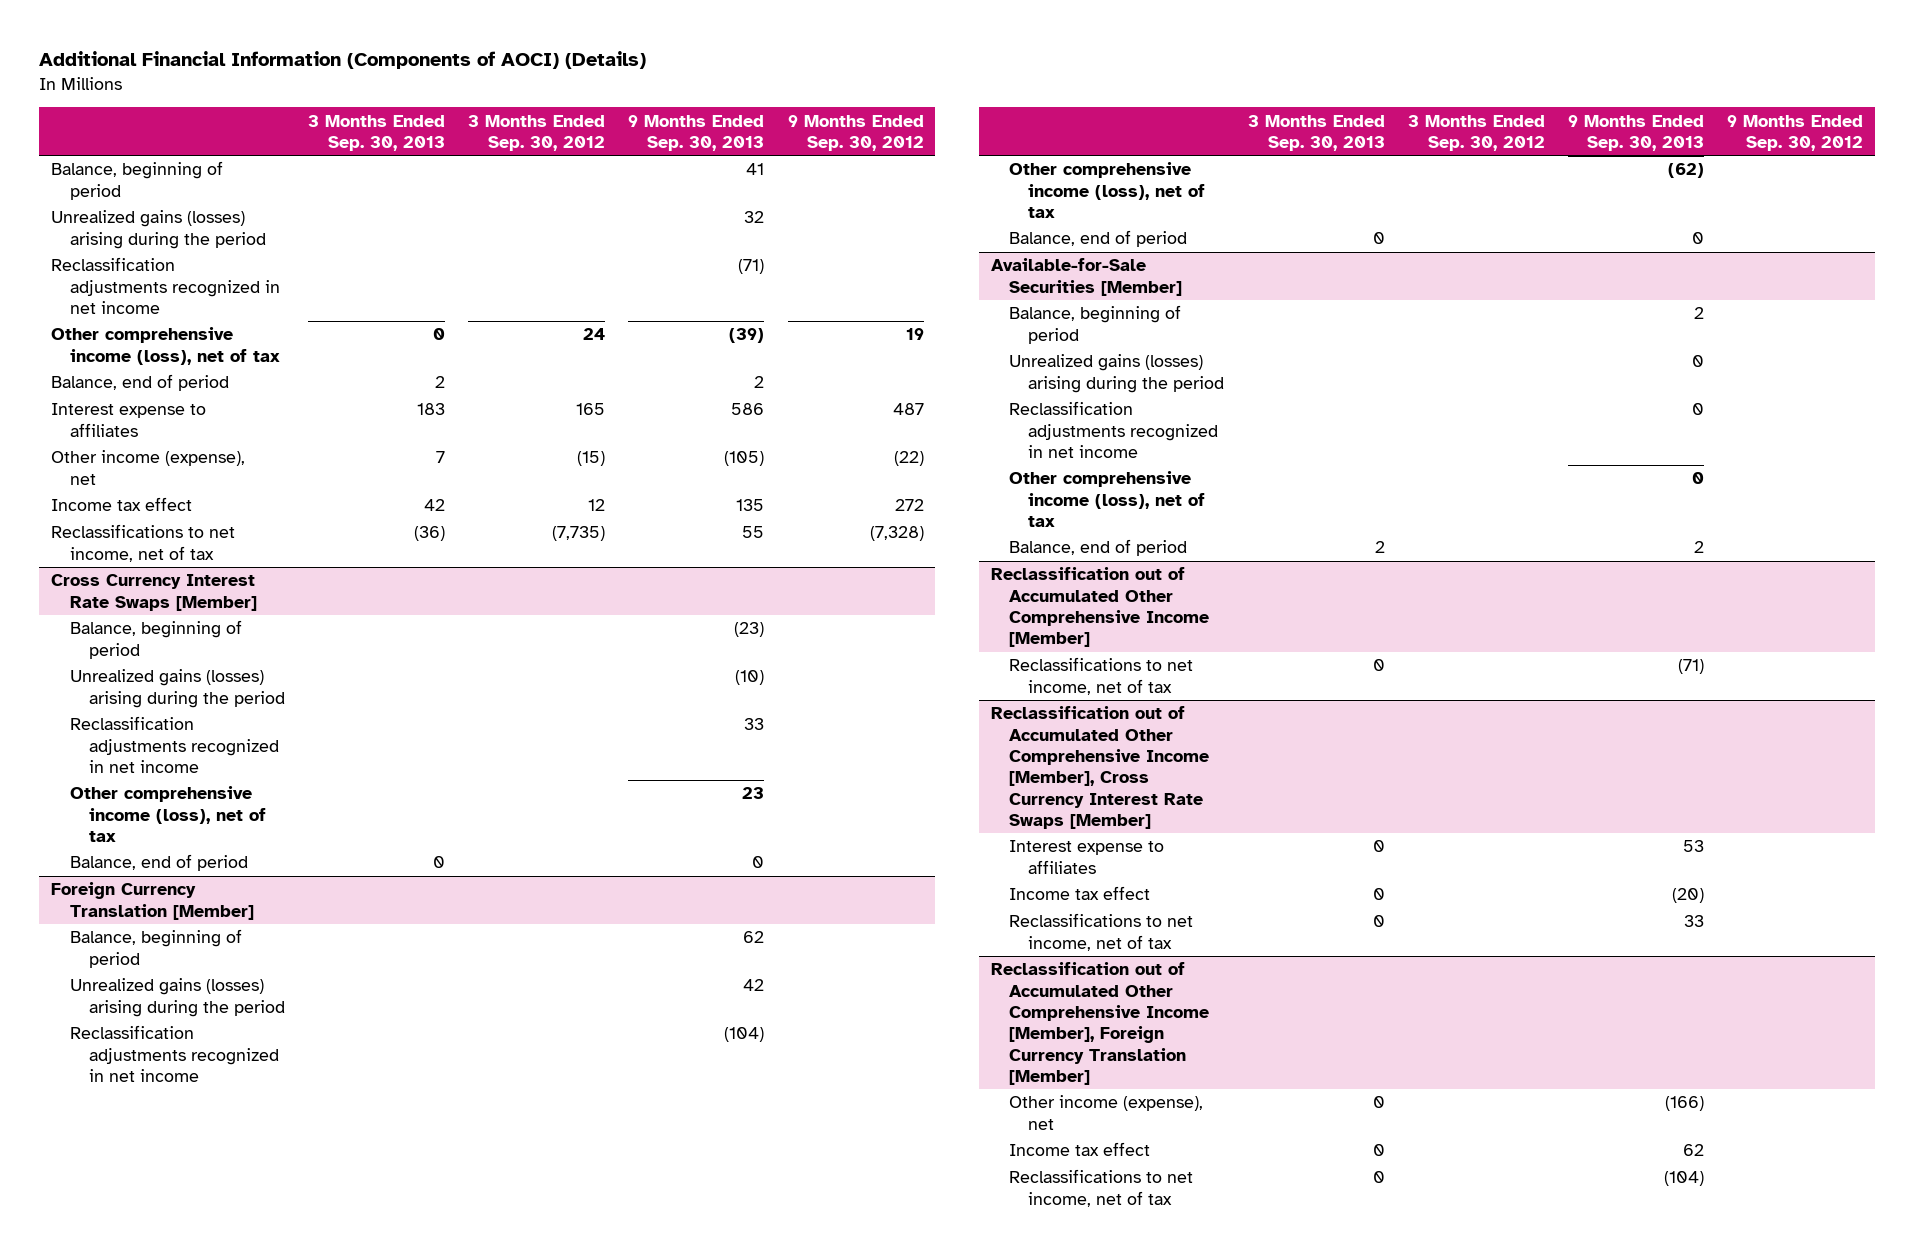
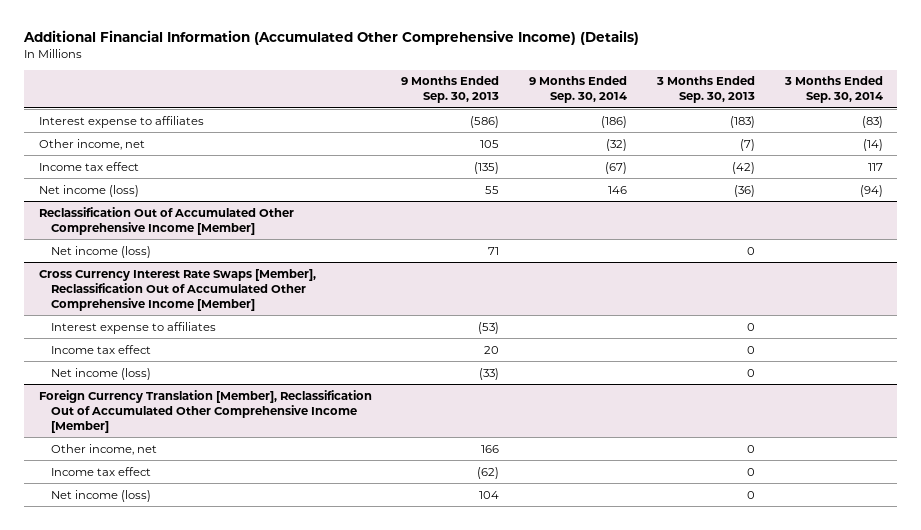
[39,51,647,70] Additional Financial Information (Components of AOCI) (Details) -> [22,30,639,46] Additional Financial Information (Accumulated Other Comprehensive Income) (Details)
[468,114,606,151] 3 Months Ended Sep. 30, 2012 -> none
[787,114,924,151] 9 Months Ended Sep. 30, 2012 -> none
none -> [529,76,628,104] 9 Months Ended Sep. 30, 2014
none -> [783,76,883,104] 3 Months Ended Sep. 30, 2014
[50,161,223,200] Balance, beginning of period -> none
[50,210,266,249] Unrealized gains (losses) arising during the period -> none
[50,257,280,314] Reclassification adjustments recognized in net income -> none
[50,327,280,365] Other comprehensive income (loss), net of tax -> none
[50,374,229,392] Balance, end of period -> none
[50,574,257,611] Cross Currency Interest Rate Swaps [Member] -> none
[69,620,242,659] Balance, beginning of period -> none
[69,669,285,708] Unrealized gains (losses) arising during the period -> none
[69,716,279,773] Reclassification adjustments recognized in net income -> none
[69,786,266,842] Other comprehensive income (loss), net of tax -> none
[69,854,248,872] Balance, end of period -> none
[50,882,254,920] Foreign Currency Translation [Member] -> none
[69,929,242,968] Balance, beginning of period -> none
[69,978,285,1017] Unrealized gains (losses) arising during the period -> none
[69,1025,279,1082] Reclassification adjustments recognized in net income -> none
[1009,162,1206,218] Other comprehensive income (loss), net of tax -> none
[1009,230,1188,248] Balance, end of period -> none
[990,258,1183,296] Available-for-Sale Securities [Member] -> none
[1009,305,1182,344] Balance, beginning of period -> none
[1009,354,1225,393] Unrealized gains (losses) arising during the period -> none
[1009,401,1219,458] Reclassification adjustments recognized in net income -> none
[1009,471,1206,527] Other comprehensive income (loss), net of tax -> none
[1009,539,1188,557] Balance, end of period -> none
[416,403,445,416] 183 -> [729,115,755,128] (183)
[731,403,765,416] 586 -> [470,115,500,128] (586)
[50,450,245,485] Other income (expense), net -> [38,138,145,150] Other income, net
[435,451,445,464] 7 -> [739,138,755,151] (7)
[724,451,765,467] (105) -> [480,139,500,148] 105
[423,499,445,512] 42 -> [731,161,755,174] (42)
[736,499,765,512] 135 -> [474,161,500,174] (135)
[50,524,235,562] Reclassifications to net income, net of tax -> [38,184,139,197] Net income (loss)
[990,567,1210,648] Reclassification out of Accumulated Other Comprehensive Income [Member] -> [38,206,294,235] Reclassification Out of Accumulated Other Comprehensive Income [Member]
[1009,657,1194,695] Reclassifications to net income, net of tax -> [50,245,151,258] Net income (loss)
[1678,659,1705,675] (71) -> [488,246,500,255] 71
[990,706,1210,829] Reclassification out of Accumulated Other Comprehensive Income [Member], Cross Currency Interest Rate Swaps [Member] -> [38,268,316,311] Cross Currency Interest Rate Swaps [Member], Reclassification Out of Accumulated Other Comprehensive Income [Member]
[1683,840,1705,853] 53 -> [478,321,500,334] (53)
[1672,888,1705,904] (20) -> [484,345,500,354] 20
[1009,913,1194,951] Reclassifications to net income, net of tax -> [50,367,151,380] Net income (loss)
[1684,915,1705,928] 33 -> [479,367,500,380] (33)
[990,962,1210,1085] Reclassification out of Accumulated Other Comprehensive Income [Member], Foreign Currency Translation [Member] -> [38,389,372,433] Foreign Currency Translation [Member], Reclassification Out of Accumulated Other Comprehensive Income [Member]
[1009,1095,1204,1130] Other income (expense), net -> [50,443,157,455] Other income, net
[1665,1096,1705,1112] (166) -> [481,444,500,453] 166
[1683,1144,1705,1157] 62 -> [477,466,500,479] (62)
[1009,1169,1194,1207] Reclassifications to net income, net of tax -> [50,489,151,502] Net income (loss)
[1664,1171,1705,1187] (104) -> [479,490,500,499] 104

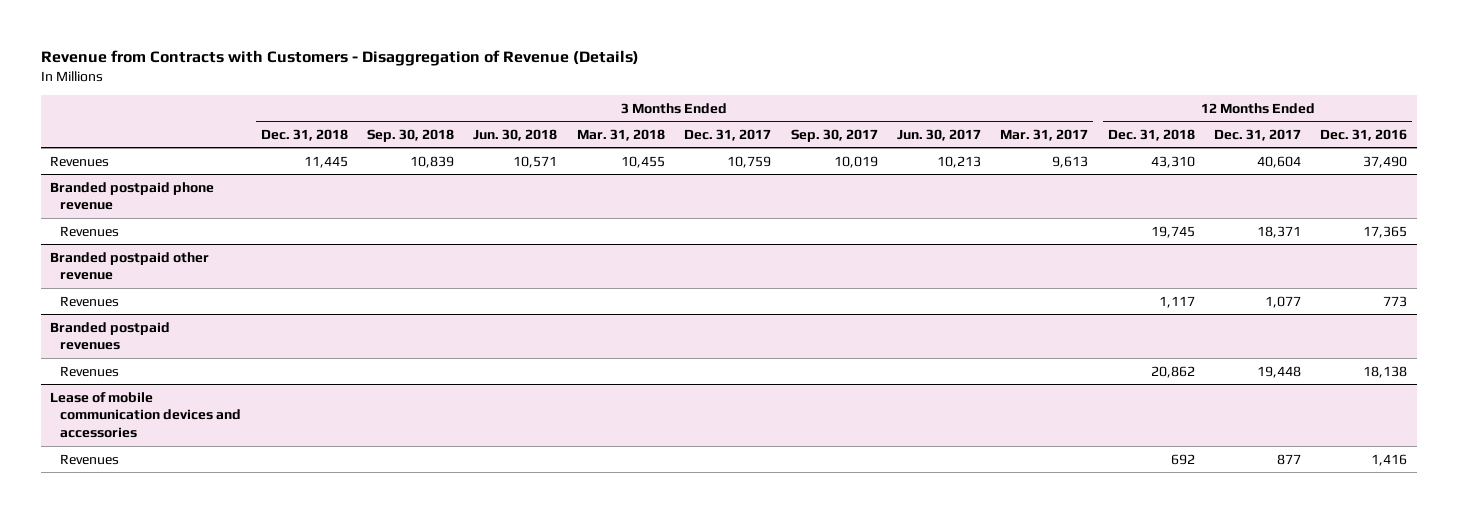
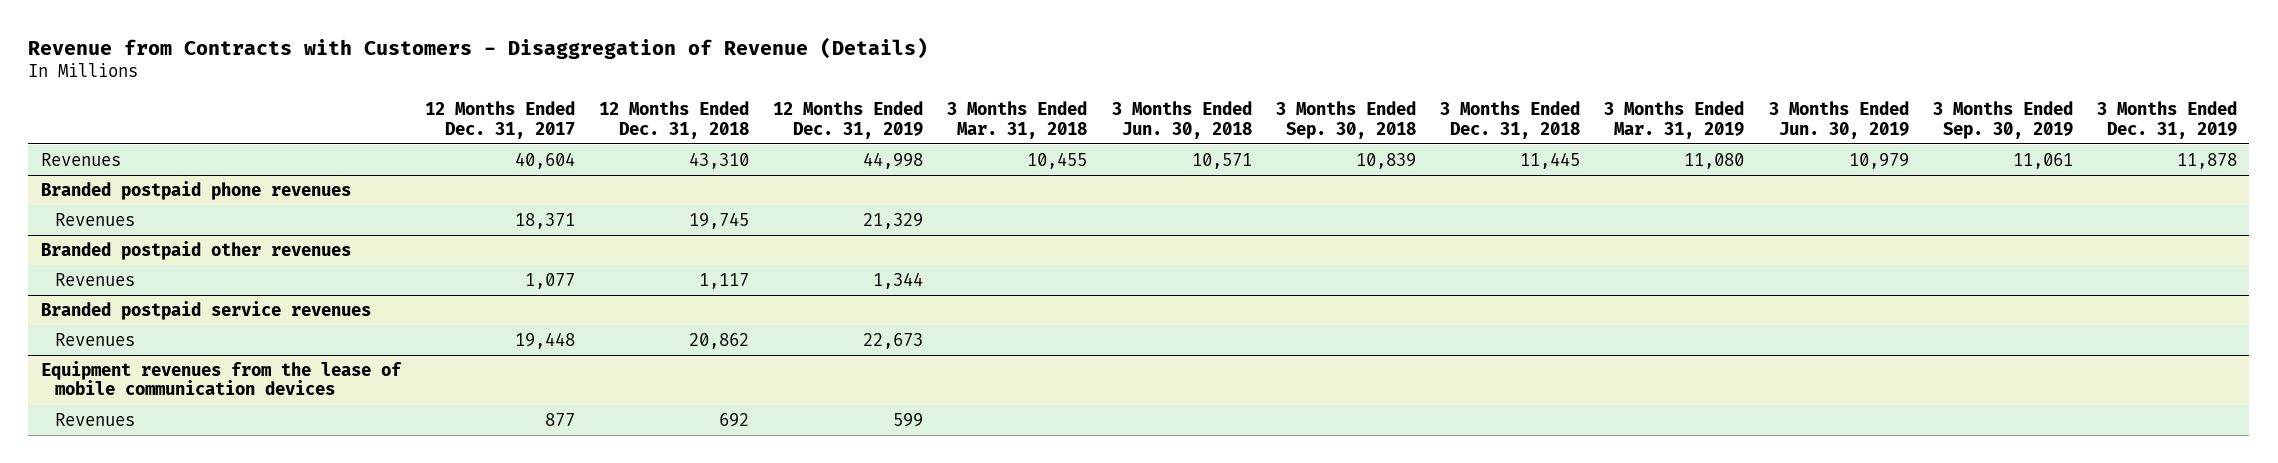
[684,128,772,141] Dec. 31, 2017 -> none
[790,128,878,142] Sep. 30, 2017 -> none
[896,128,981,141] Jun. 30, 2017 -> none
[1000,128,1089,141] Mar. 31, 2017 -> none
[1320,128,1408,141] Dec. 31, 2016 -> none
none -> [773,101,924,139] 12 Months Ended Dec. 31, 2019
none -> [1604,101,1745,139] 3 Months Ended Mar. 31, 2019
none -> [1768,101,1909,139] 3 Months Ended Jun. 30, 2019
none -> [1932,101,2073,139] 3 Months Ended Sep. 30, 2019
none -> [2097,101,2238,139] 3 Months Ended Dec. 31, 2019
[50,181,215,211] Branded postpaid phone revenue -> [40,180,351,200] Branded postpaid phone revenues
[50,251,210,281] Branded postpaid other revenue -> [40,240,351,260] Branded postpaid other revenues
[50,321,171,351] Branded postpaid revenues -> [40,300,371,320] Branded postpaid service revenues
[50,391,242,439] Lease of mobile communication devices and accessories -> [40,360,402,396] Equipment revenues from the lease of mobile communication devices

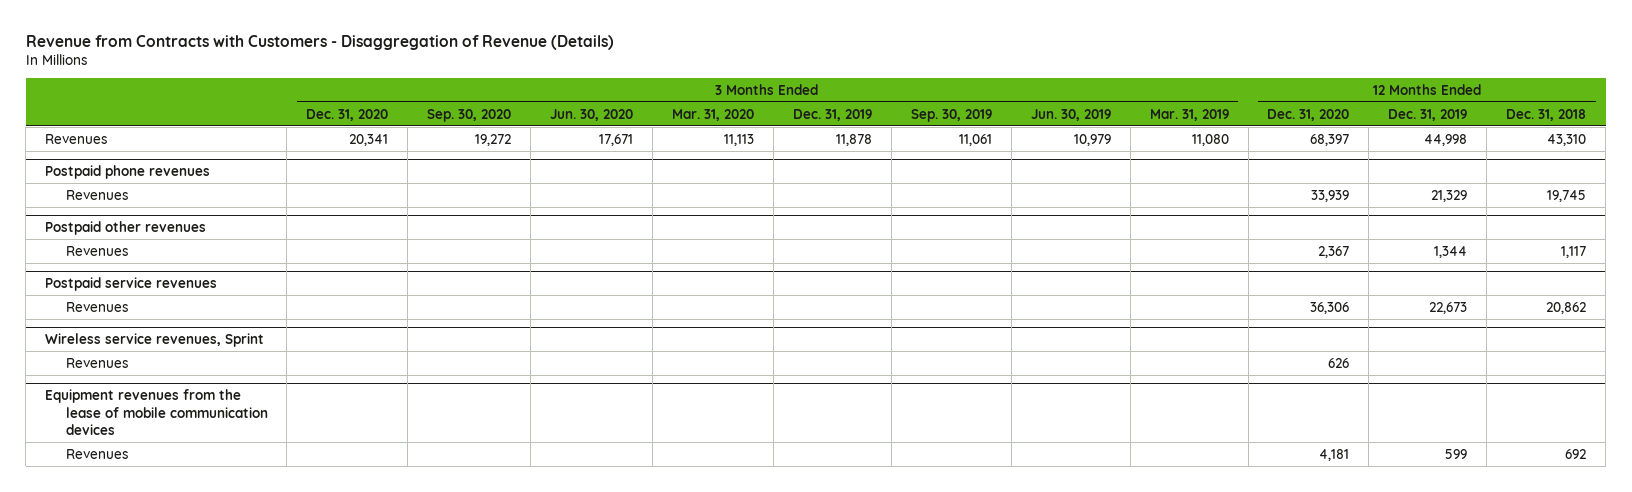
[424,101,575,139] 12 Months Ended Dec. 31, 2017 -> none
[947,101,1088,139] 3 Months Ended Mar. 31, 2018 -> none
[1111,101,1252,139] 3 Months Ended Jun. 30, 2018 -> none
[1275,101,1416,139] 3 Months Ended Sep. 30, 2018 -> none
[1440,101,1581,139] 3 Months Ended Dec. 31, 2018 -> none
none -> [306,108,389,121] Dec. 31, 2020
none -> [427,108,512,122] Sep. 30, 2020
none -> [550,108,634,121] Jun. 30, 2020
none -> [672,108,755,121] Mar. 31, 2020
none -> [1267,108,1350,121] Dec. 31, 2020
[40,180,351,200] Branded postpaid phone revenues -> [45,165,211,180] Postpaid phone revenues
[40,240,351,260] Branded postpaid other revenues -> [45,221,207,236] Postpaid other revenues
[40,300,371,320] Branded postpaid service revenues -> [45,277,218,292] Postpaid service revenues
none -> [45,333,265,348] Wireless service revenues, Sprint
none -> [65,357,128,368] Revenues

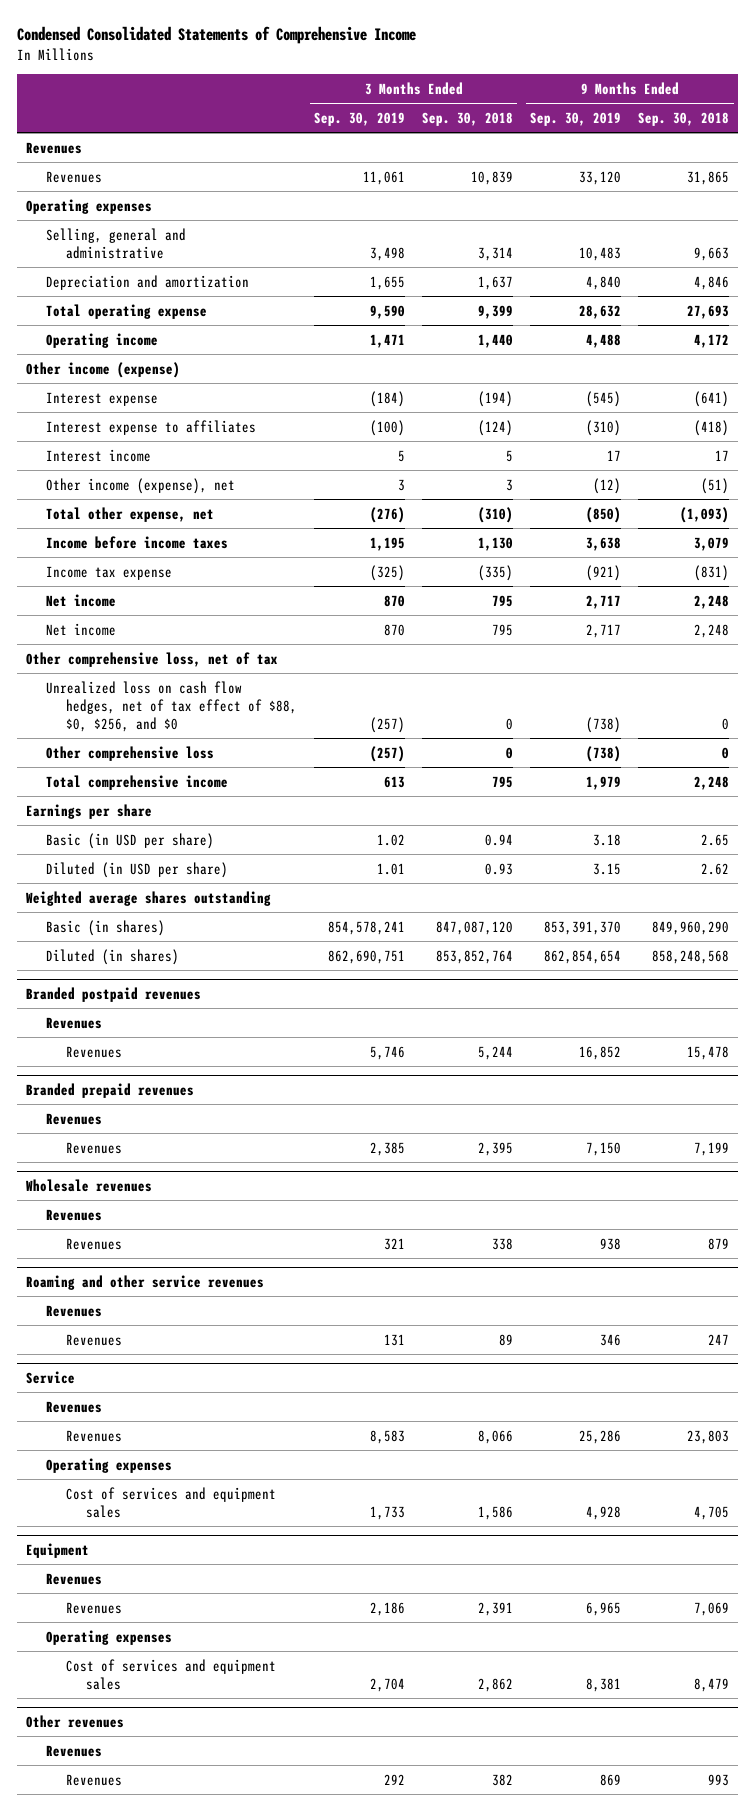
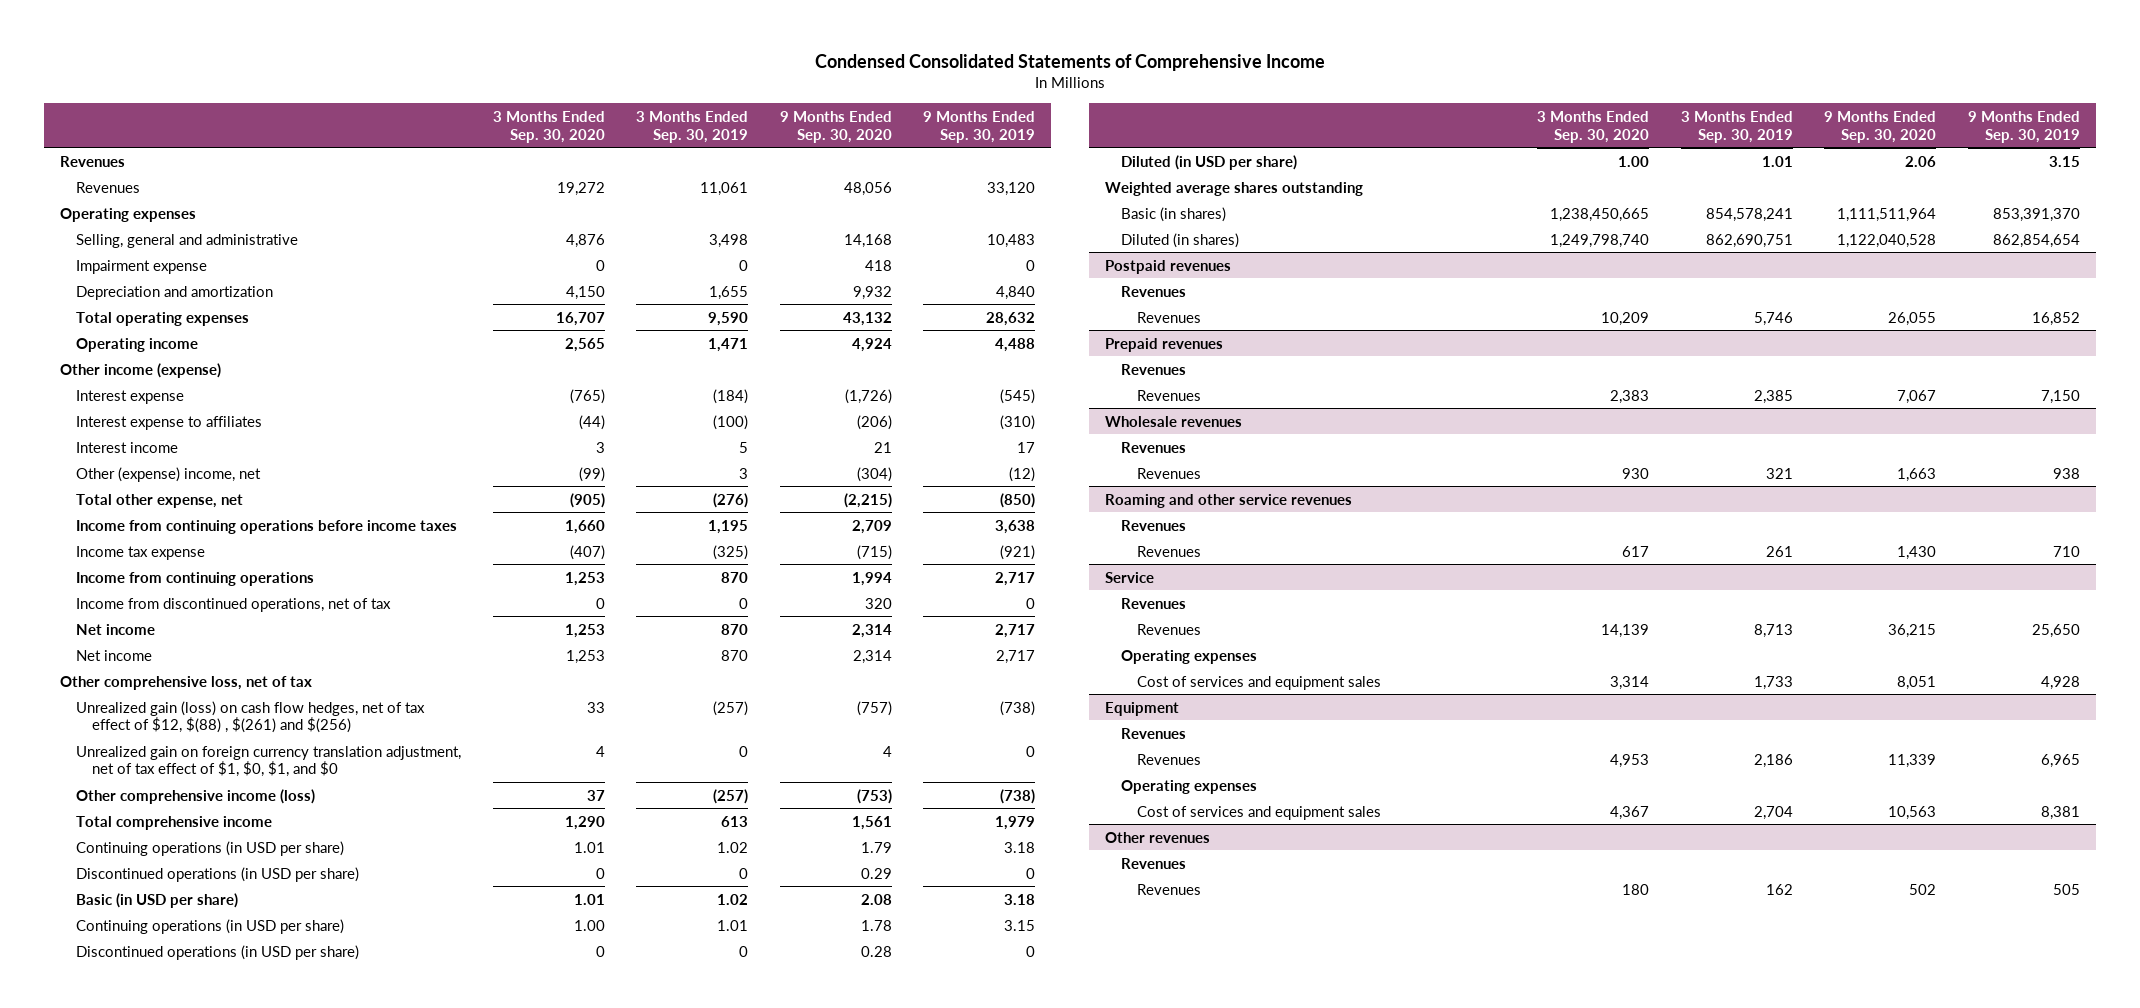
[422,111,514,126] Sep. 30, 2018 -> none
[638,111,730,126] Sep. 30, 2018 -> none
none -> [492,110,605,143] 3 Months Ended Sep. 30, 2020
none -> [779,110,892,143] 9 Months Ended Sep. 30, 2020
none -> [76,259,208,274] Impairment expense
[46,303,208,319] Total operating expense -> [76,311,250,326] Total operating expenses
[46,477,236,494] Other income (expense), net -> [76,466,262,482] Other (expense) income, net
[46,535,229,549] Income before income taxes -> [76,519,458,534] Income from continuing operations before income taxes
none -> [76,571,315,586] Income from continuing operations
none -> [76,597,392,612] Income from discontinued operations, net of tax
[46,680,298,732] Unrealized loss on cash flow hedges, net of tax effect of $88, $0, $256, and $0 -> [76,700,426,734] Unrealized gain (loss) on cash flow hedges, net of tax effect of $12, $(88) , $(261) and $(256)
none -> [76,745,462,778] Unrealized gain on foreign currency translation adjustment, net of tax effect of $1, $0, $1, and $0
[46,745,215,761] Other comprehensive loss -> [76,788,316,804] Other comprehensive income (loss)
[25,803,152,819] Earnings per share -> none
none -> [76,840,345,856] Continuing operations (in USD per share)
none -> [76,866,360,882] Discontinued operations (in USD per share)
none -> [76,918,345,934] Continuing operations (in USD per share)
none -> [76,944,360,960] Discontinued operations (in USD per share)
[25,986,201,1002] Branded postpaid revenues -> [1104,259,1231,274] Postpaid revenues
[25,1082,194,1098] Branded prepaid revenues -> [1104,337,1223,352] Prepaid revenues
[384,1333,406,1346] 131 -> [1765,545,1793,557] 261
[600,1333,622,1346] 346 -> [2052,545,2080,557] 710
[370,1429,406,1444] 8,583 -> [1753,623,1793,638] 8,713
[579,1429,622,1444] 25,286 -> [2031,623,2080,638] 25,650
[384,1773,406,1785] 292 -> [1765,883,1793,895] 162
[600,1773,622,1786] 869 -> [2052,883,2080,895] 505

